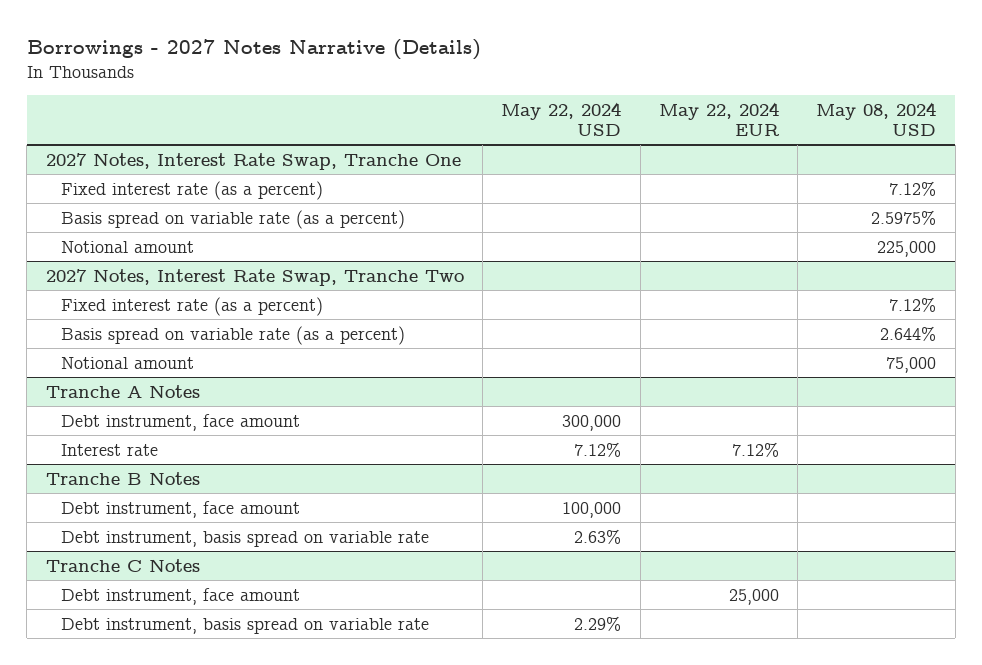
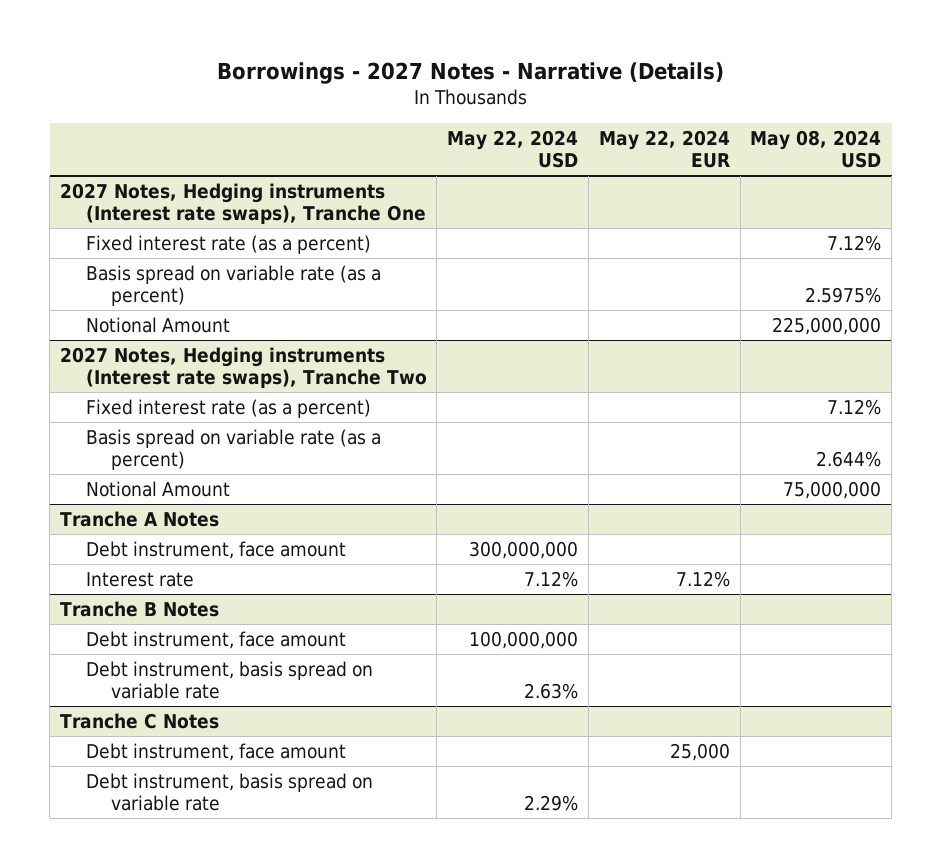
[26,39,481,61] Borrowings - 2027 Notes Narrative (Details) -> [216,62,724,85] Borrowings - 2027 Notes - Narrative (Details)
[45,152,461,170] 2027 Notes, Interest Rate Swap, Tranche One -> [60,182,426,225] 2027 Notes, Hedging instruments (Interest rate swaps), Tranche One
[61,240,195,253] Notional amount -> [85,316,230,333] Notional Amount
[877,240,937,257] 225,000 -> [772,316,882,335] 225,000,000
[45,268,464,286] 2027 Notes, Interest Rate Swap, Tranche Two -> [60,346,427,389] 2027 Notes, Hedging instruments (Interest rate swaps), Tranche Two
[61,356,195,369] Notional amount -> [85,480,230,497] Notional Amount
[886,356,937,373] 75,000 -> [783,480,882,499] 75,000,000
[562,414,622,431] 300,000 -> [469,540,579,559] 300,000,000
[562,501,622,518] 100,000 -> [469,630,579,649] 100,000,000

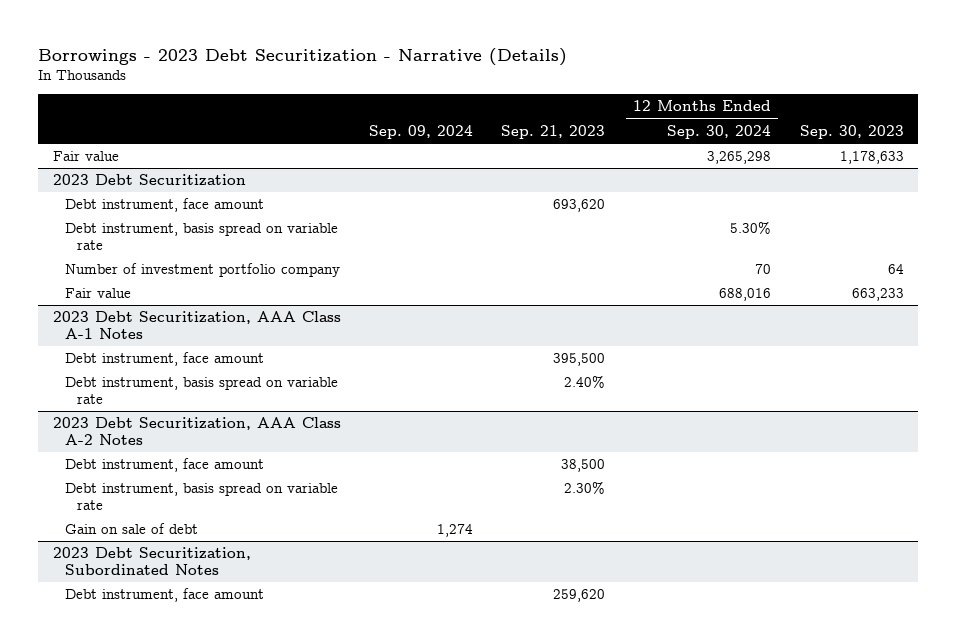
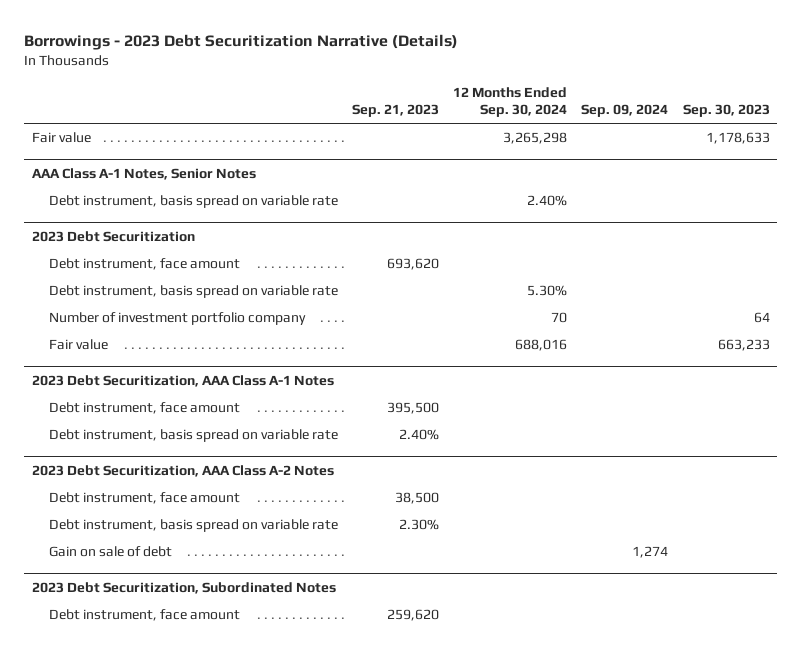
[38,47,568,66] Borrowings - 2023 Debt Securitization - Narrative (Details) -> [24,34,459,51] Borrowings - 2023 Debt Securitization Narrative (Details)
none -> [31,167,256,180] AAA Class A-1 Notes, Senior Notes
none -> [48,195,338,209] Debt instrument, basis spread on variable rate

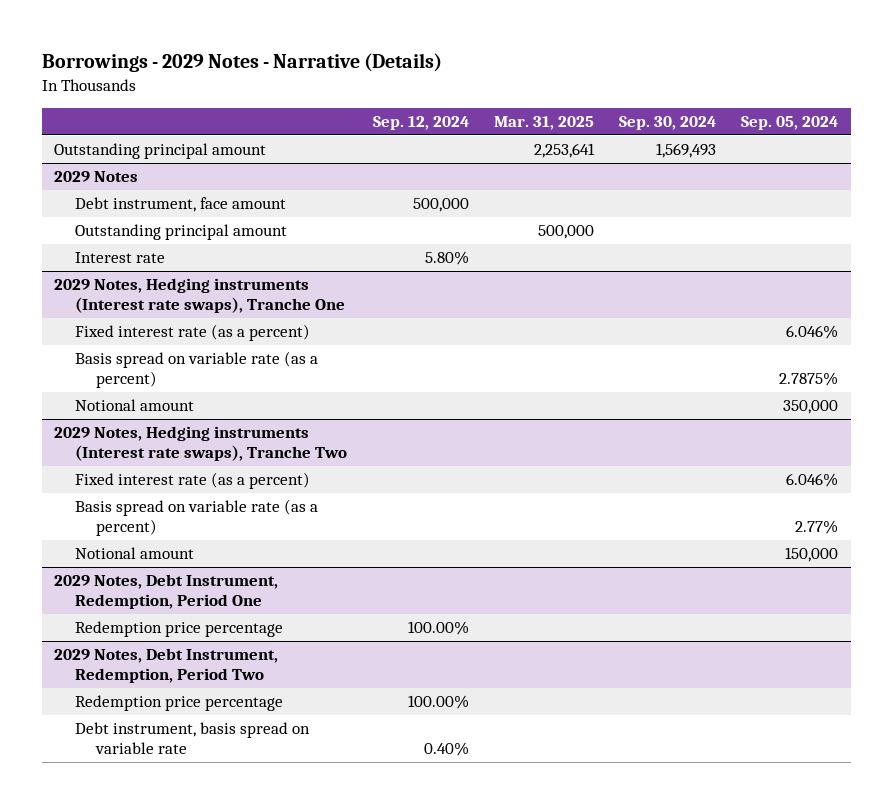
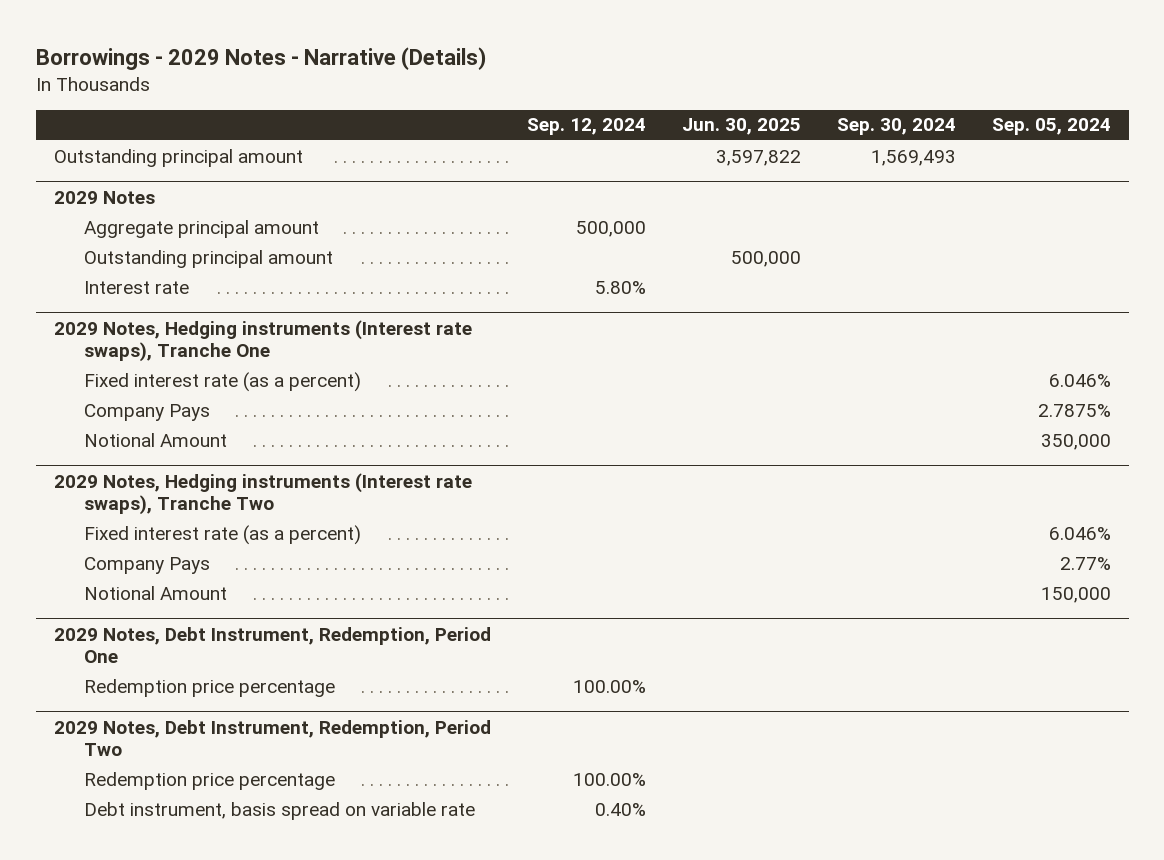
[493,116,594,131] Mar. 31, 2025 -> none
none -> [681,118,801,136] Jun. 30, 2025
[75,197,287,213] Debt instrument, face amount -> [83,219,319,238] Aggregate principal amount
[75,351,319,388] Basis spread on variable rate (as a percent) -> [83,403,210,421] Company Pays
[75,399,195,412] Notional amount -> [83,432,227,447] Notional Amount
[75,499,319,536] Basis spread on variable rate (as a percent) -> [83,556,210,574] Company Pays
[75,547,195,560] Notional amount -> [83,585,227,600] Notional Amount

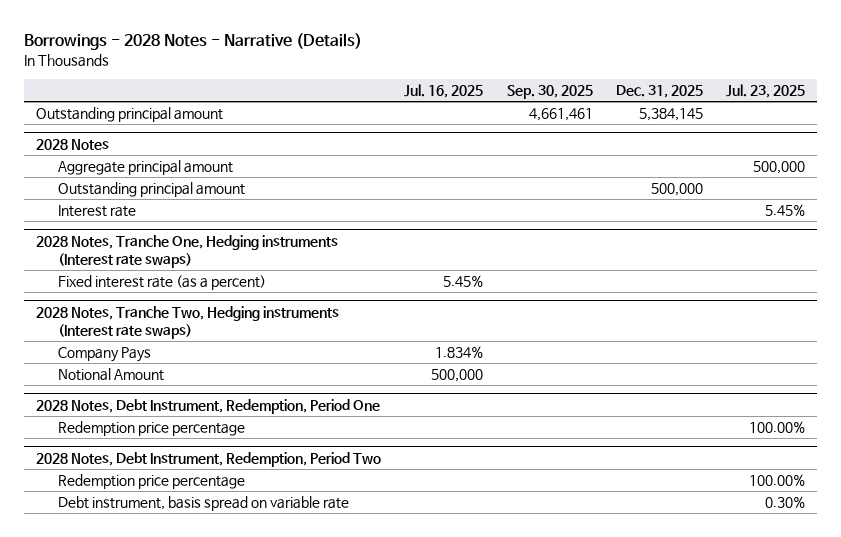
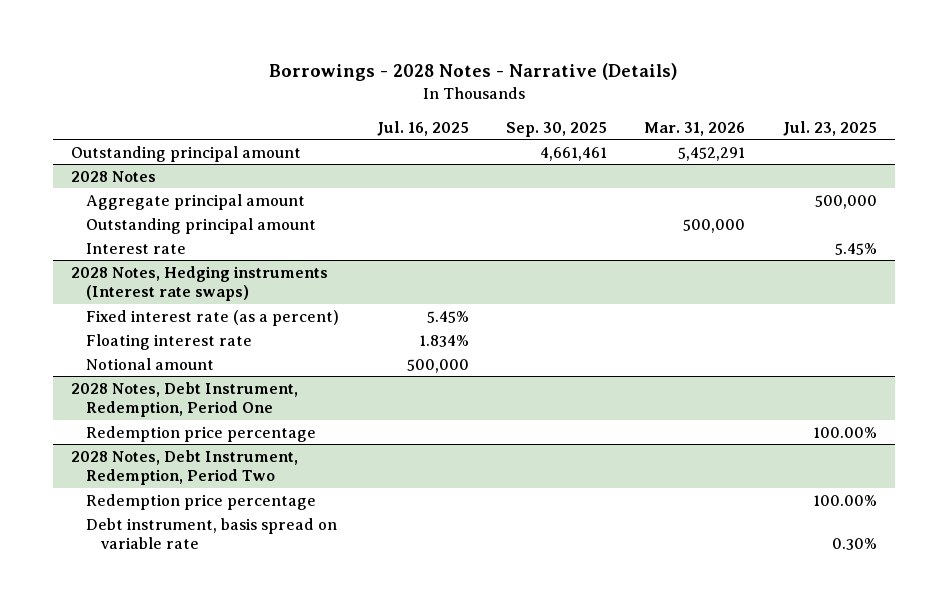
[615,85,703,99] Dec. 31, 2025 -> none
none -> [644,121,746,136] Mar. 31, 2026
[36,235,339,269] 2028 Notes, Tranche One, Hedging instruments (Interest rate swaps) -> [71,265,329,302] 2028 Notes, Hedging instruments (Interest rate swaps)
[36,306,340,340] 2028 Notes, Tranche Two, Hedging instruments (Interest rate swaps) -> none
[57,347,151,363] Company Pays -> none
[57,368,164,382] Notional Amount -> none
none -> [86,333,253,350] Floating interest rate
none -> [86,357,215,370] Notional amount

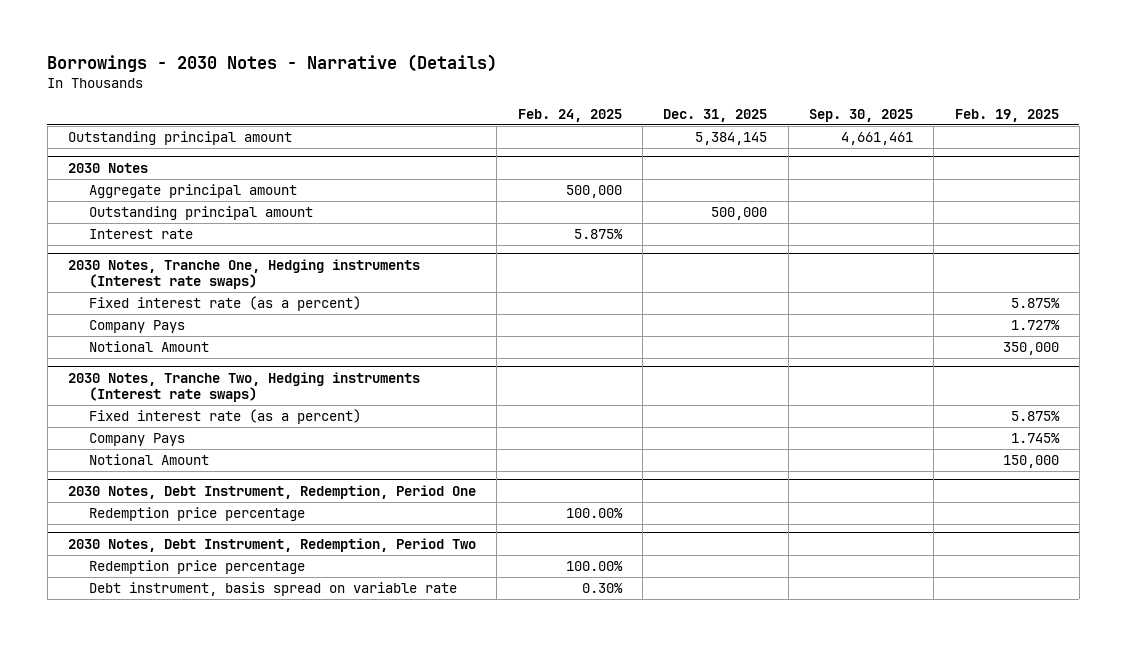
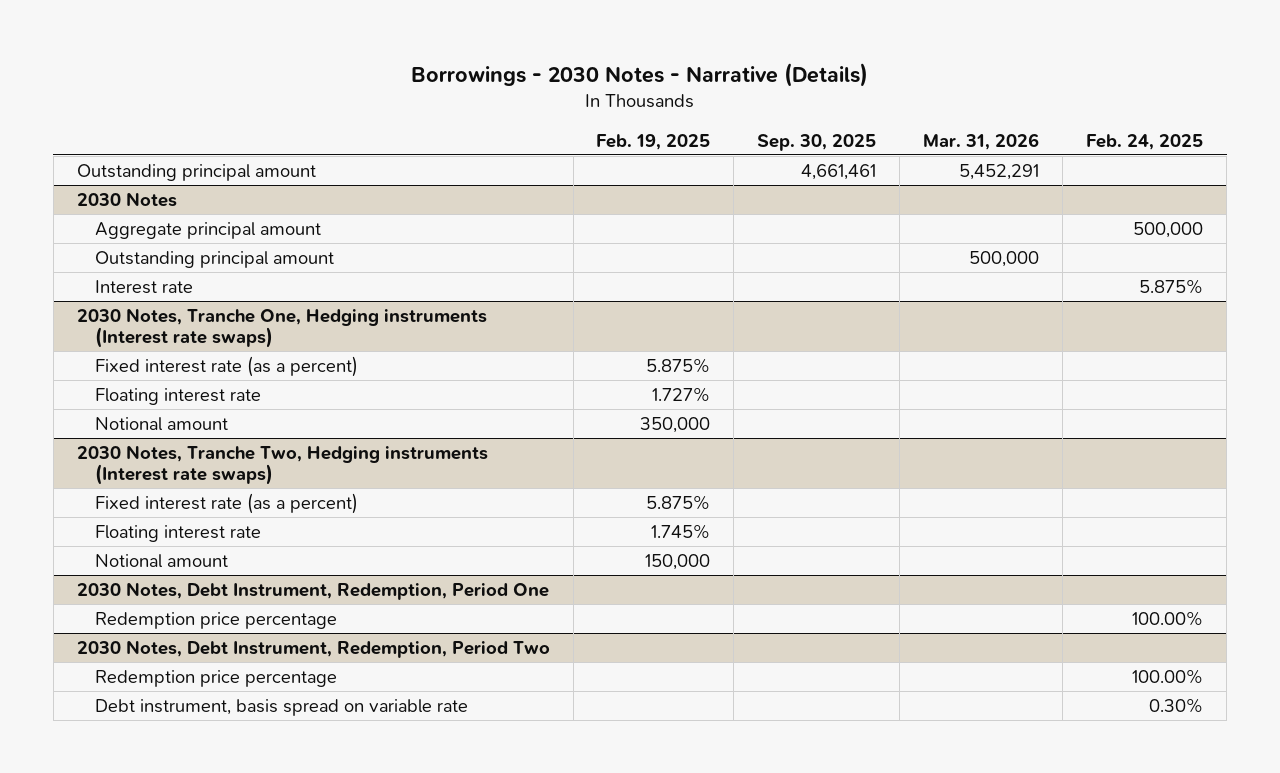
[663,108,768,122] Dec. 31, 2025 -> none
none -> [923,132,1040,150] Mar. 31, 2026
[88,320,185,334] Company Pays -> [94,387,261,405] Floating interest rate
[88,341,209,353] Notional Amount -> [94,416,228,431] Notional amount
[88,433,185,447] Company Pays -> [94,524,261,542] Floating interest rate
[88,454,209,466] Notional Amount -> [94,553,228,568] Notional amount

